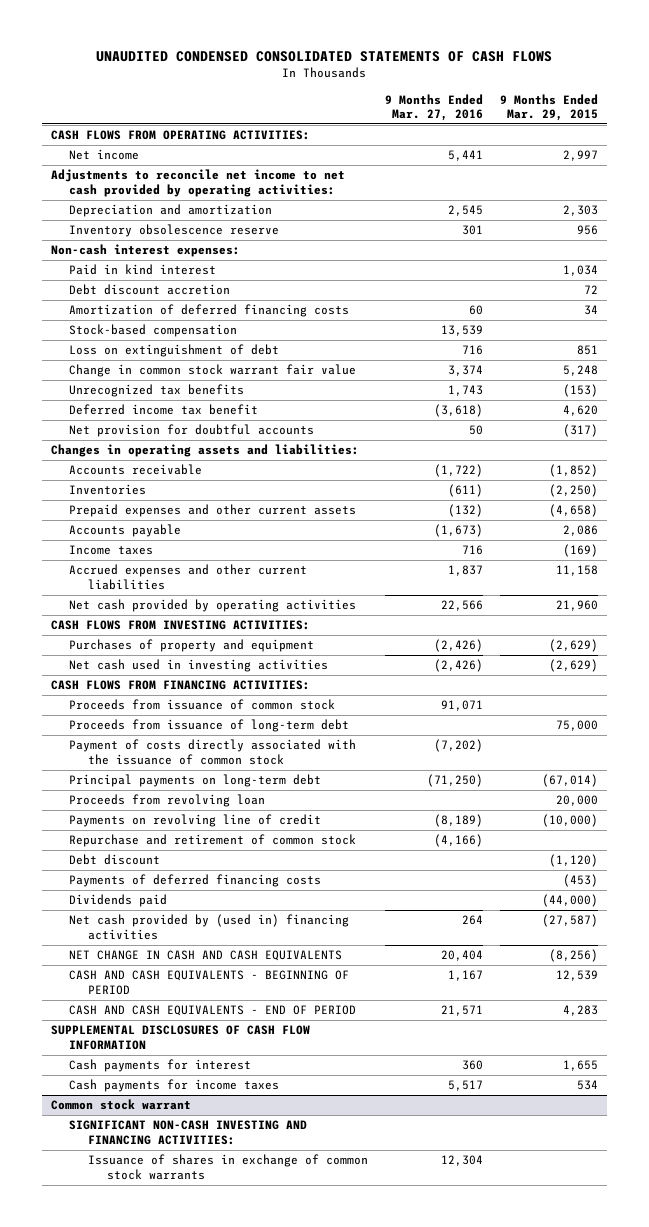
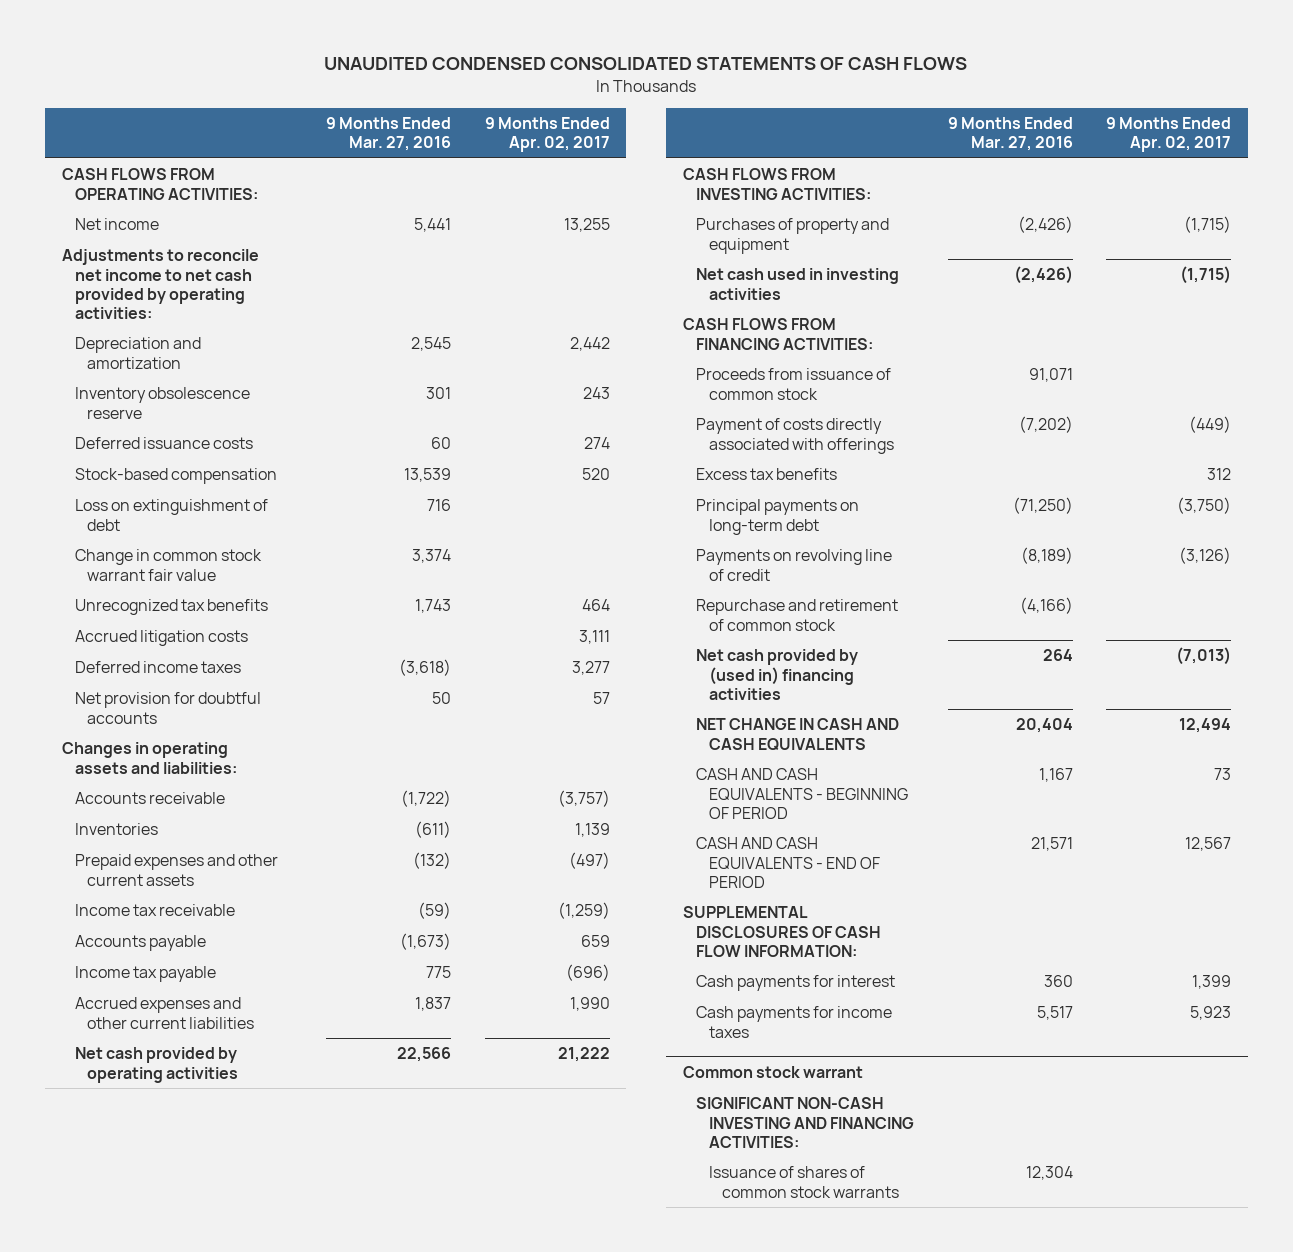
[500,93,599,121] 9 Months Ended Mar. 29, 2015 -> none
none -> [484,116,610,153] 9 Months Ended Apr. 02, 2017
[50,244,240,258] Non-cash interest expenses: -> none
[69,264,217,276] Paid in kind interest -> none
[69,284,231,296] Debt discount accretion -> none
[69,304,350,318] Amortization of deferred financing costs -> [74,437,253,450] Deferred issuance costs
none -> [74,630,248,647] Accrued litigation costs
[69,404,259,416] Deferred income tax benefit -> [74,661,241,674] Deferred income taxes
none -> [74,904,235,917] Income tax receivable
[69,545,154,556] Income taxes -> [74,966,216,983] Income tax payable
[462,545,484,556] 716 -> [426,966,452,979] 775
[69,719,350,733] Proceeds from issuance of long-term debt -> none
[69,739,357,765] Payment of costs directly associated with the issuance of common stock -> [696,418,894,454] Payment of costs directly associated with offerings
none -> [696,468,838,481] Excess tax benefits
[69,794,266,808] Proceeds from revolving loan -> none
[69,854,161,866] Debt discount -> none
[69,874,322,888] Payments of deferred financing costs -> none
[69,894,168,908] Dividends paid -> none
[50,1025,310,1050] SUPPLEMENTAL DISCLOSURES OF CASH FLOW INFORMATION -> [683,906,882,957] SUPPLEMENTAL DISCLOSURES OF CASH FLOW INFORMATION:
[88,1154,369,1180] Issuance of shares in exchange of common stock warrants -> [708,1166,899,1198] Issuance of shares of common stock warrants

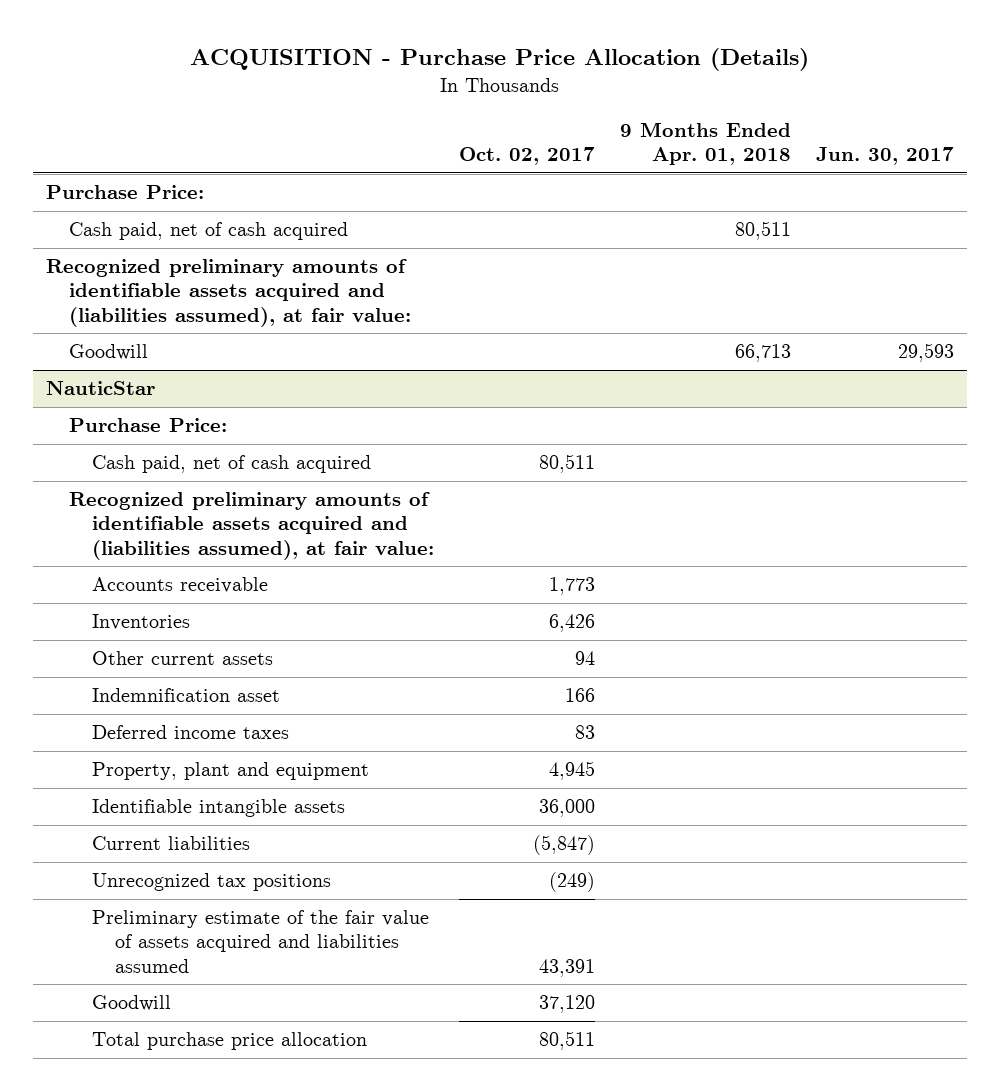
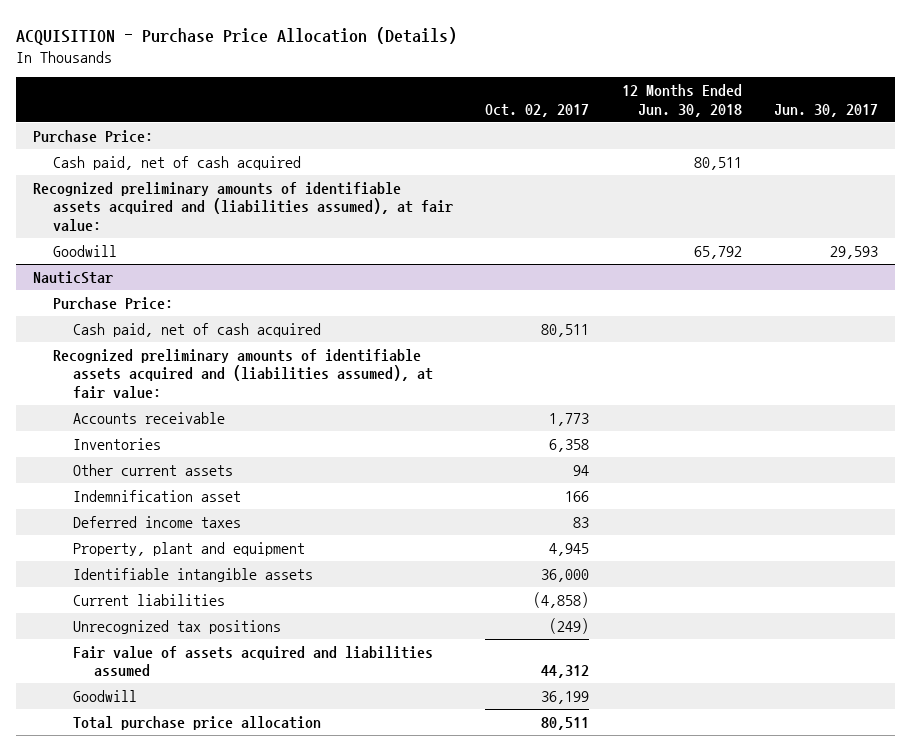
[620,122,792,166] 9 Months Ended Apr. 01, 2018 -> none
none -> [621,84,742,117] 12 Months Ended Jun. 30, 2018
[549,614,596,633] 6,426 -> [549,438,590,452] 6,358
[533,835,596,856] (5,847) -> [533,591,590,608] (4,858)
[92,910,430,973] Preliminary estimate of the fair value of assets acquired and liabilities assumed -> [73,645,434,677] Fair value of assets acquired and liabilities assumed
[539,958,596,977] 43,391 -> [541,665,590,679] 44,312
[539,995,596,1014] 37,120 -> [541,690,590,704] 36,199

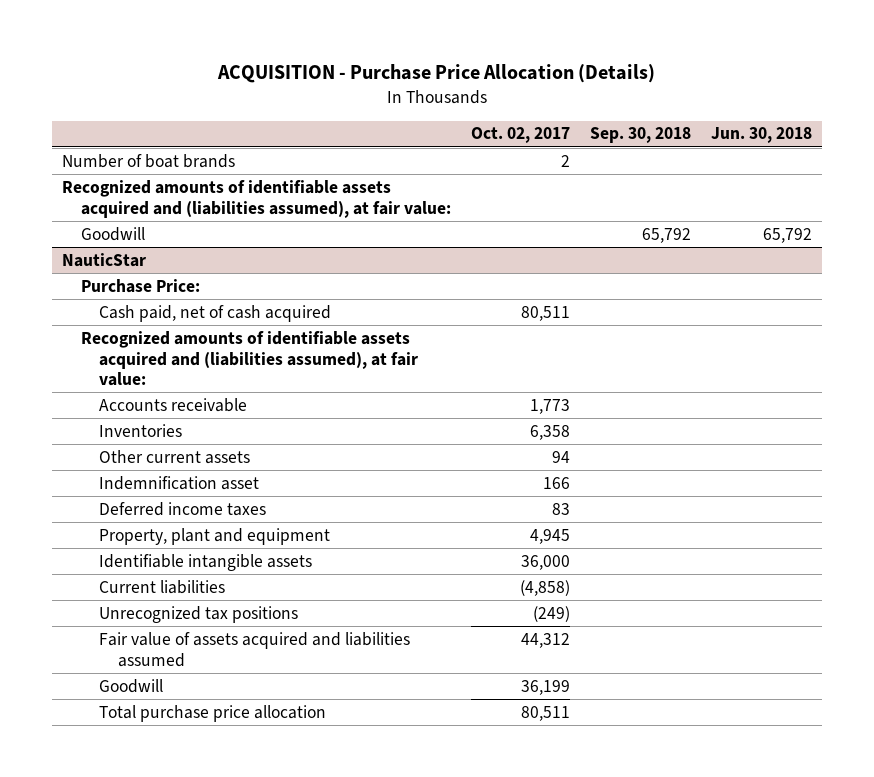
[621,84,742,117] 12 Months Ended Jun. 30, 2018 -> none
[774,103,879,117] Jun. 30, 2017 -> none
none -> [589,127,691,144] Sep. 30, 2018
none -> [710,127,812,144] Jun. 30, 2018
[32,129,153,143] Purchase Price: -> none
[52,155,301,170] Cash paid, net of cash acquired -> none
none -> [61,153,235,168] Number of boat brands
[32,181,453,231] Recognized preliminary amounts of identifiable assets acquired and (liabilities assumed), at fair value: -> [61,179,451,218] Recognized amounts of identifiable assets acquired and (liabilities assumed), at fair value:
[52,348,434,398] Recognized preliminary amounts of identifiable assets acquired and (liabilities assumed), at fair value: -> [80,330,419,387] Recognized amounts of identifiable assets acquired and (liabilities assumed), at fair value:

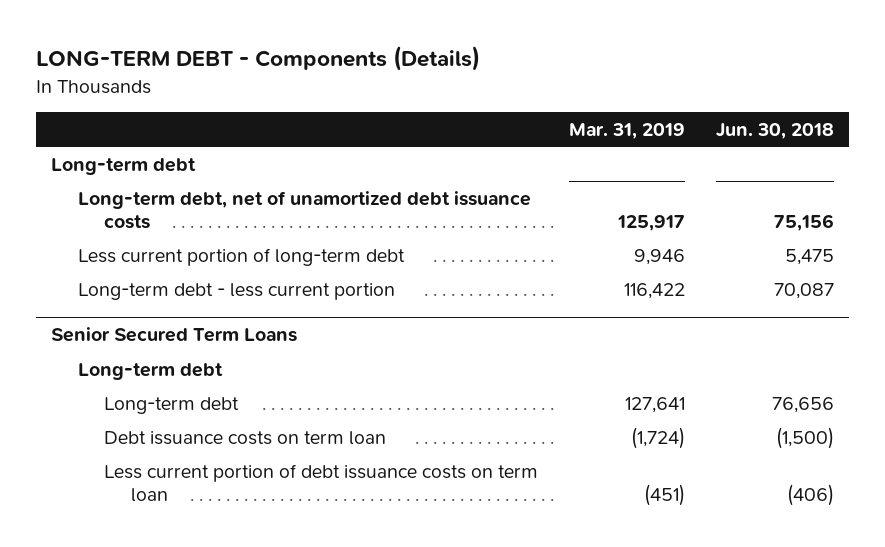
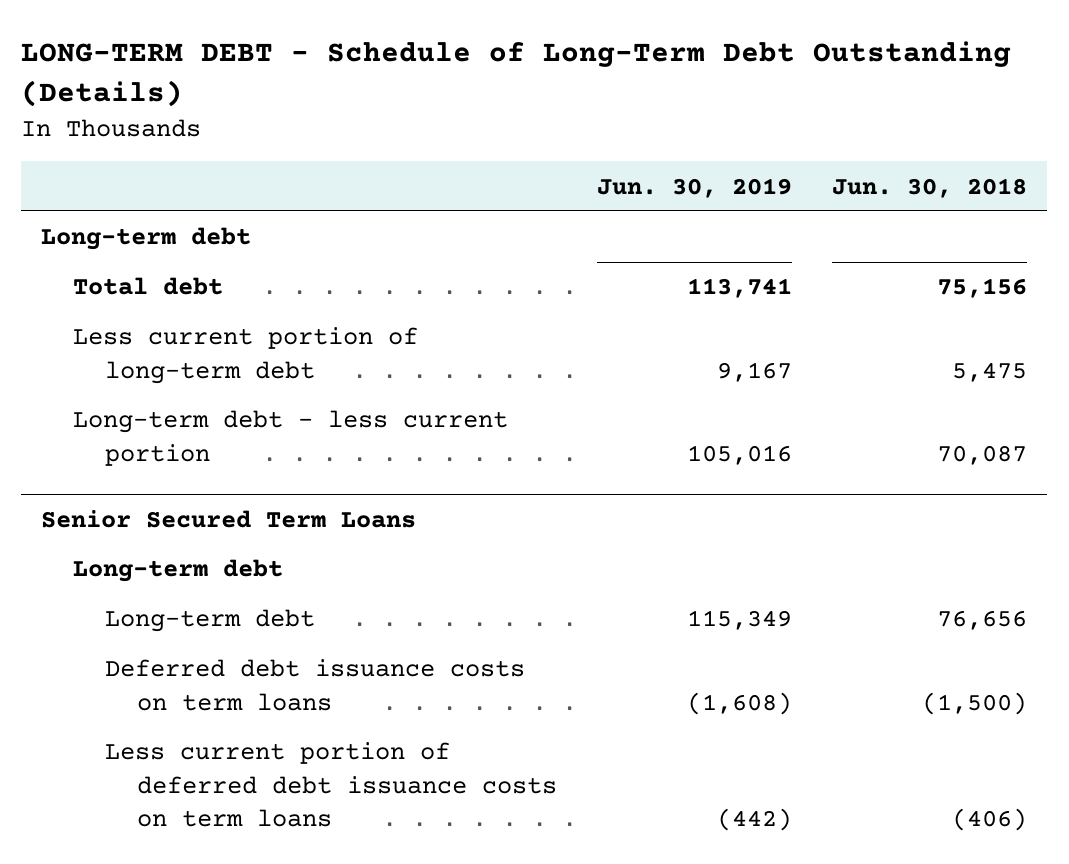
[35,46,480,72] LONG-TERM DEBT - Components (Details) -> [21,41,1012,108] LONG-TERM DEBT - Schedule of Long-Term Debt Outstanding (Details)
[569,122,686,139] Mar. 31, 2019 -> none
none -> [597,177,793,198] Jun. 30, 2019
[77,190,531,230] Long-term debt, net of unamortized debt issuance costs -> [73,277,224,296] Total debt
[104,430,387,445] Debt issuance costs on term loan -> [105,659,526,711] Deferred debt issuance costs on term loans
[104,463,539,503] Less current portion of debt issuance costs on term loan -> [105,742,558,827] Less current portion of deferred debt issuance costs on term loans

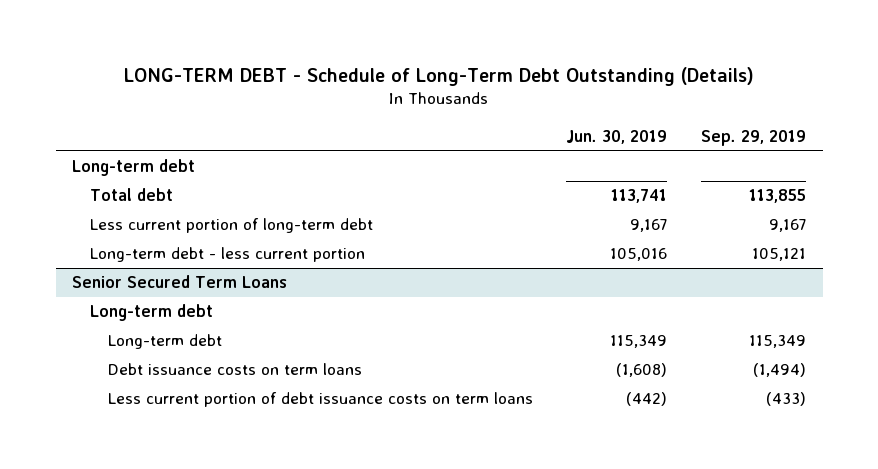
[832,177,1028,198] Jun. 30, 2018 -> none
none -> [700,129,806,146] Sep. 29, 2019
[105,659,526,711] Deferred debt issuance costs on term loans -> [107,363,362,376] Debt issuance costs on term loans
[105,742,558,827] Less current portion of deferred debt issuance costs on term loans -> [107,392,533,408] Less current portion of debt issuance costs on term loans

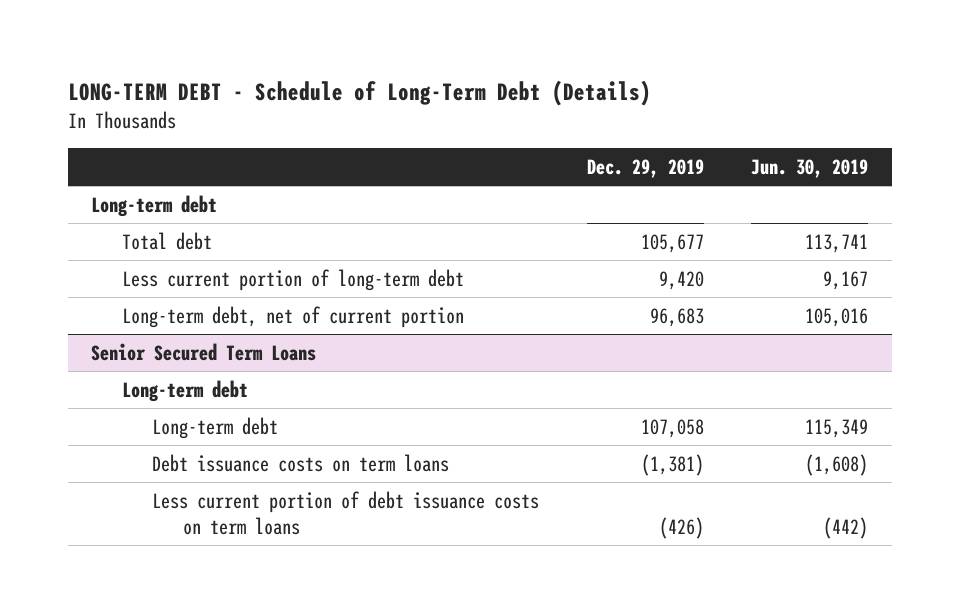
[124,66,755,86] LONG-TERM DEBT - Schedule of Long-Term Debt Outstanding (Details) -> [67,79,651,106] LONG-TERM DEBT - Schedule of Long-Term Debt (Details)
[700,129,806,146] Sep. 29, 2019 -> none
none -> [586,158,704,178] Dec. 29, 2019
[90,247,366,263] Long-term debt - less current portion -> [121,305,464,328] Long-term debt, net of current portion

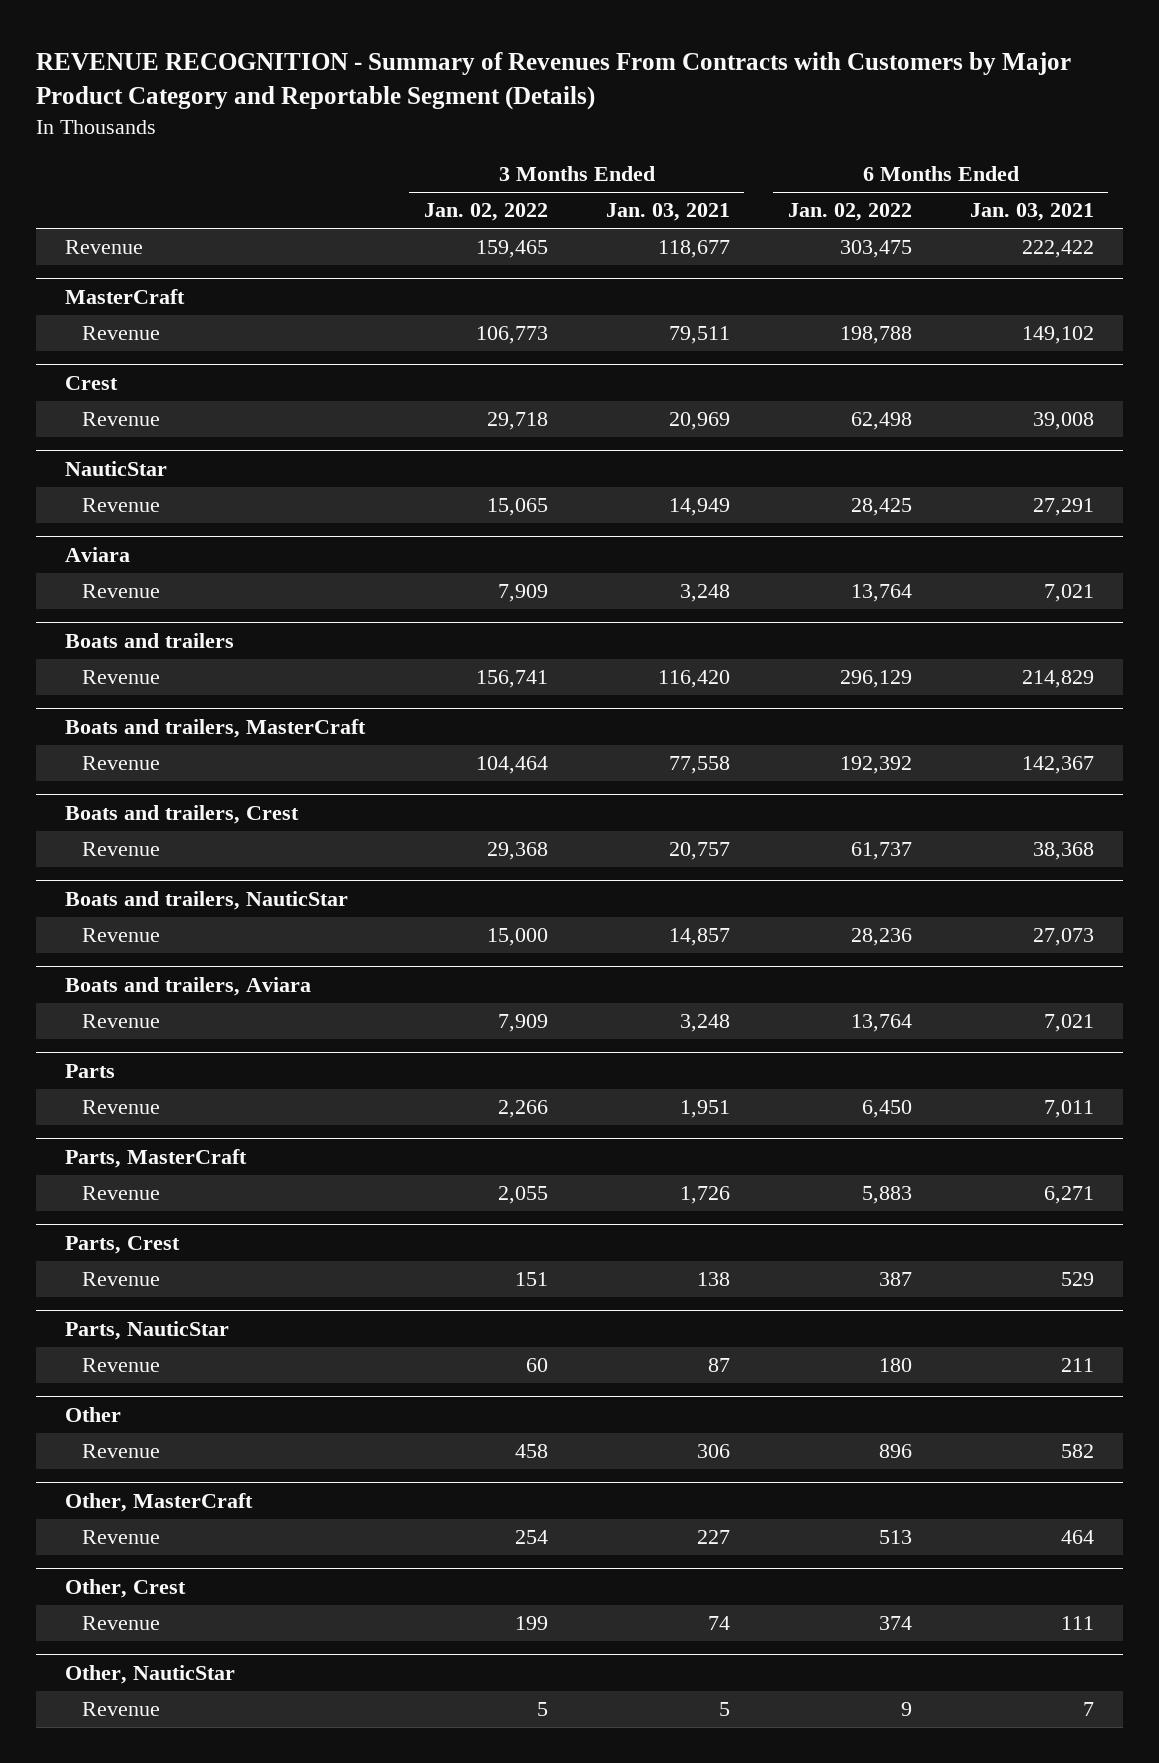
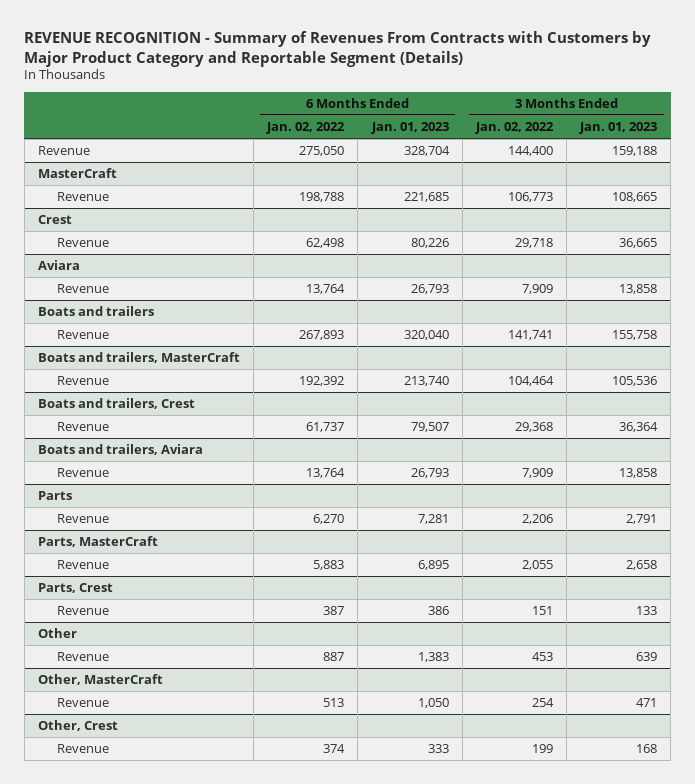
[605,203,730,222] Jan. 03, 2021 -> none
[969,203,1094,222] Jan. 03, 2021 -> none
none -> [370,121,449,134] Jan. 01, 2023
none -> [579,121,658,134] Jan. 01, 2023
[475,240,548,259] 159,465 -> [507,145,553,156] 144,400
[839,240,912,259] 303,475 -> [299,145,345,156] 275,050
[65,460,168,476] NauticStar -> none
[82,498,161,513] Revenue -> none
[475,670,548,689] 156,741 -> [507,329,553,340] 141,741
[839,670,912,689] 296,129 -> [299,329,345,340] 267,893
[65,890,349,910] Boats and trailers, NauticStar -> none
[82,928,161,943] Revenue -> none
[497,1100,548,1119] 2,266 -> [521,513,553,524] 2,206
[861,1100,912,1119] 6,450 -> [313,513,345,524] 6,270
[65,1320,230,1340] Parts, NauticStar -> none
[82,1358,161,1373] Revenue -> none
[514,1444,548,1459] 458 -> [531,651,553,661] 453
[878,1444,912,1459] 896 -> [323,651,345,661] 887
[65,1664,236,1684] Other, NauticStar -> none
[82,1702,161,1717] Revenue -> none

